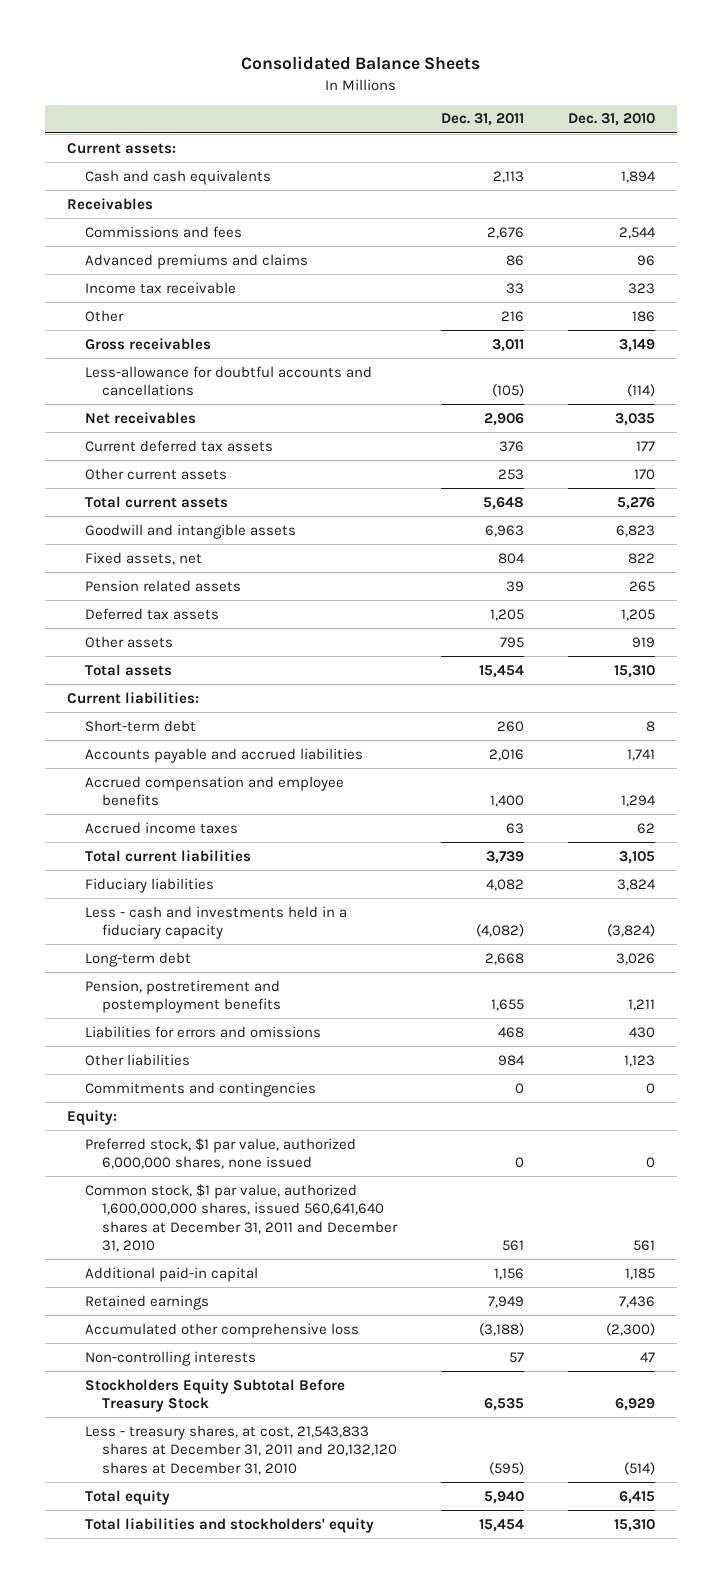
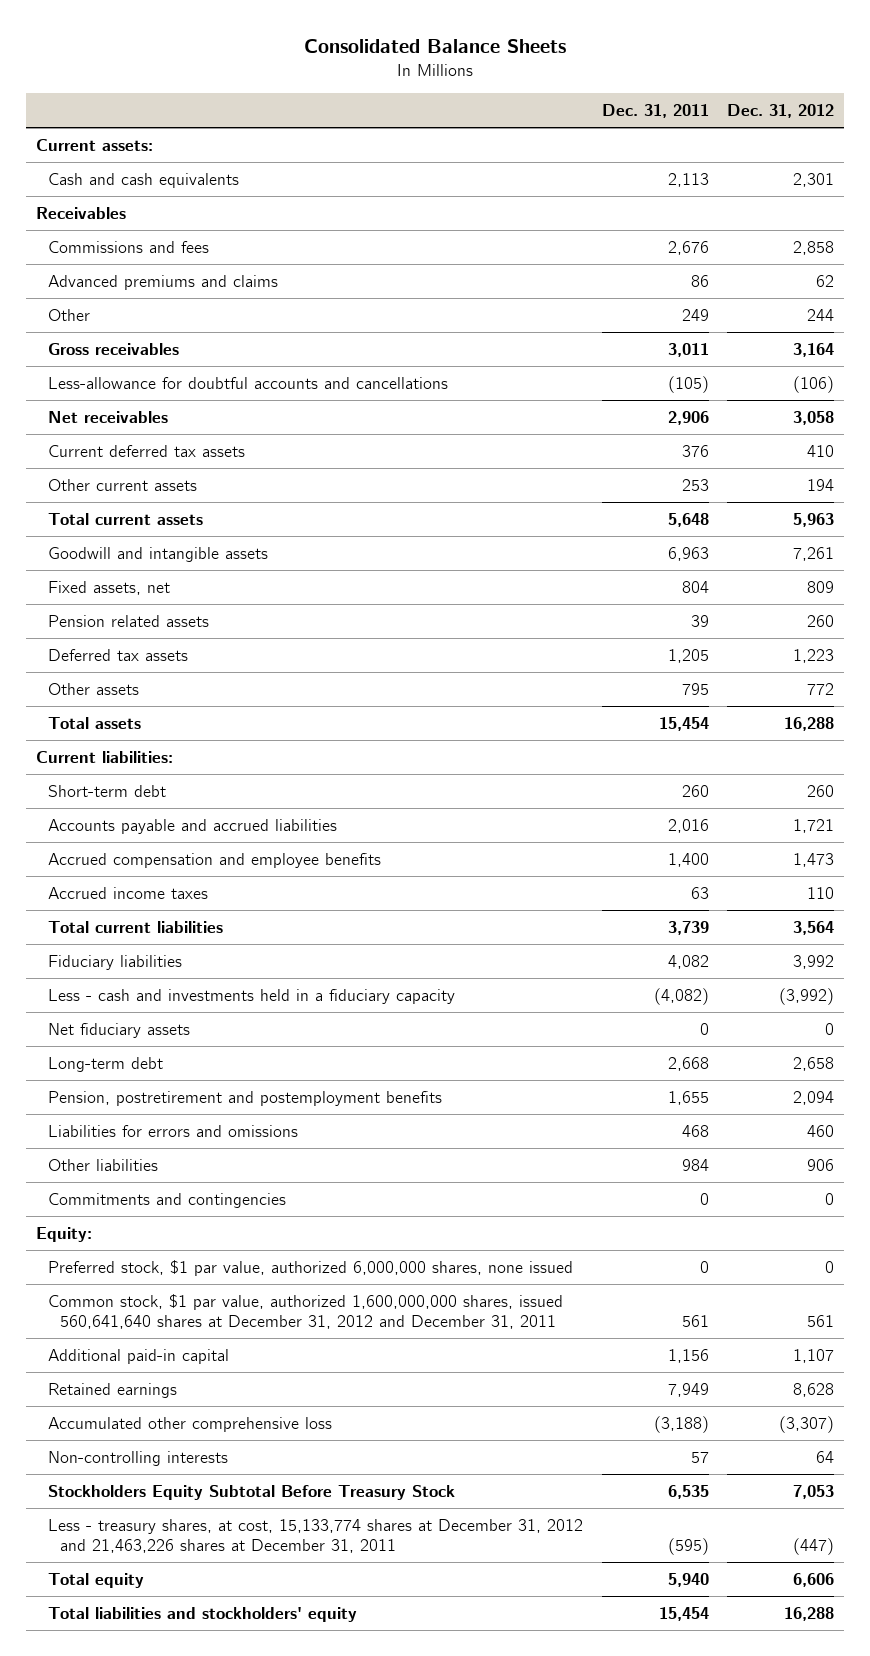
[568,113,656,127] Dec. 31, 2010 -> none
none -> [727,104,835,119] Dec. 31, 2012
[84,281,236,294] Income tax receivable -> none
[501,310,525,322] 216 -> [681,308,709,321] 249
none -> [47,1022,190,1038] Net fiduciary assets
[84,1183,399,1253] Common stock, $1 par value, authorized 1,600,000,000 shares, issued 560,641,640 shares at December 31, 2011 and December 31, 2010 -> [47,1293,563,1330] Common stock, $1 par value, authorized 1,600,000,000 shares, issued 560,641,640 shares at December 31, 2012 and December 31, 2011
[84,1424,398,1475] Less - treasury shares, at cost, 21,543,833 shares at December 31, 2011 and 20,132,120 shares at December 31, 2010 -> [47,1518,583,1554] Less - treasury shares, at cost, 15,133,774 shares at December 31, 2012 and 21,463,226 shares at December 31, 2011

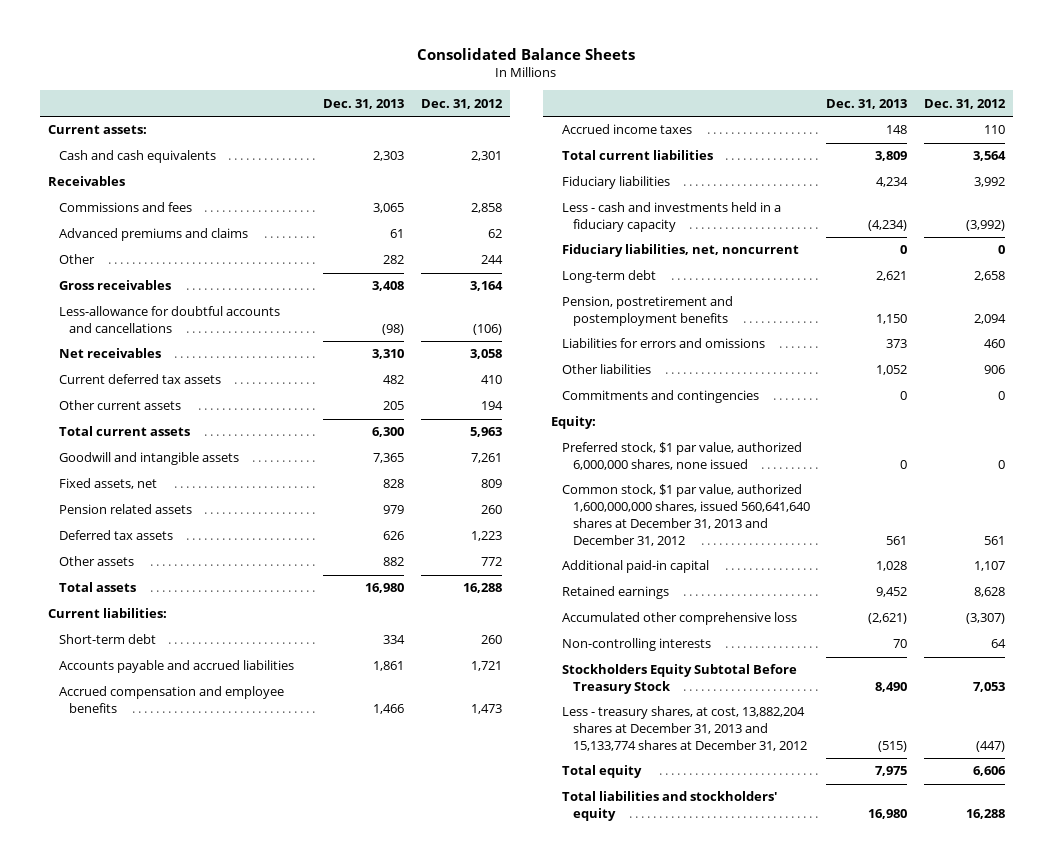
[601,104,709,119] Dec. 31, 2011 -> none
none -> [323,98,405,109] Dec. 31, 2013
[47,1022,190,1038] Net fiduciary assets -> none
none -> [561,244,799,258] Fiduciary liabilities, net, noncurrent
[47,1293,563,1330] Common stock, $1 par value, authorized 1,600,000,000 shares, issued 560,641,640 shares at December 31, 2012 and December 31, 2011 -> [561,484,810,546] Common stock, $1 par value, authorized 1,600,000,000 shares, issued 560,641,640 shares at December 31, 2013 and December 31, 2012
[47,1518,583,1554] Less - treasury shares, at cost, 15,133,774 shares at December 31, 2012 and 21,463,226 shares at December 31, 2011 -> [561,706,807,751] Less - treasury shares, at cost, 13,882,204 shares at December 31, 2013 and 15,133,774 shares at December 31, 2012

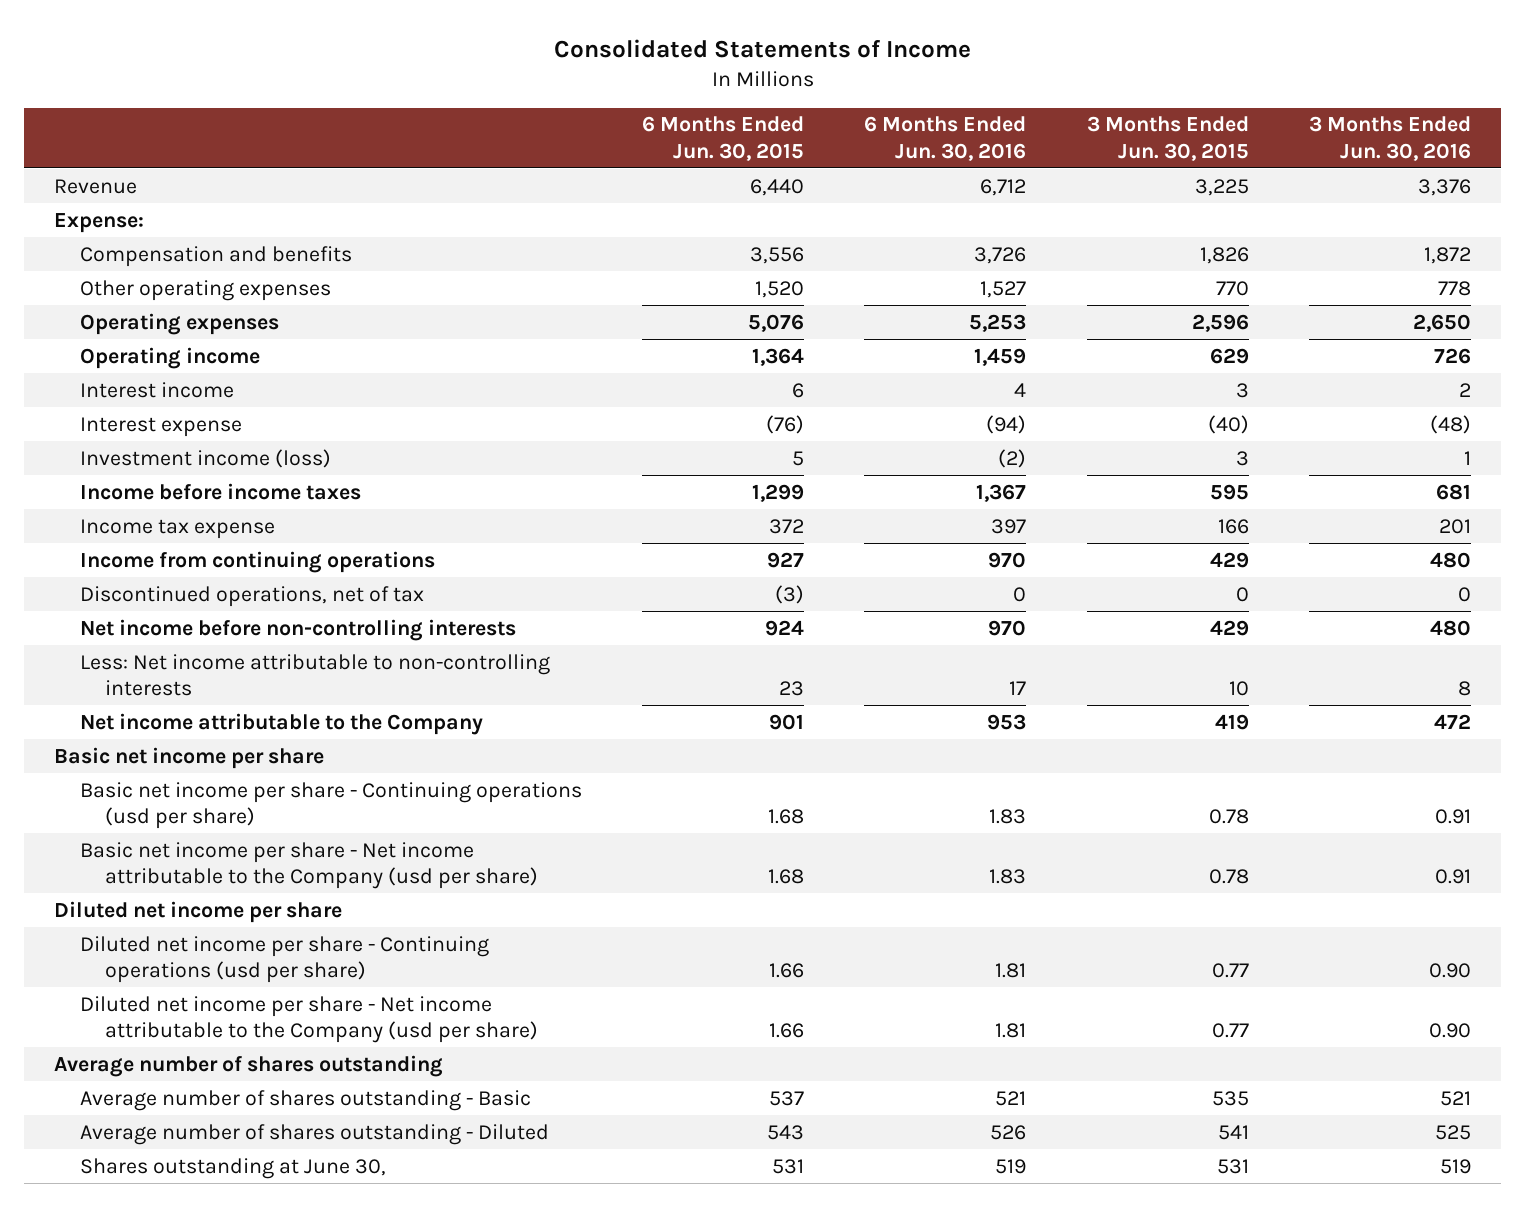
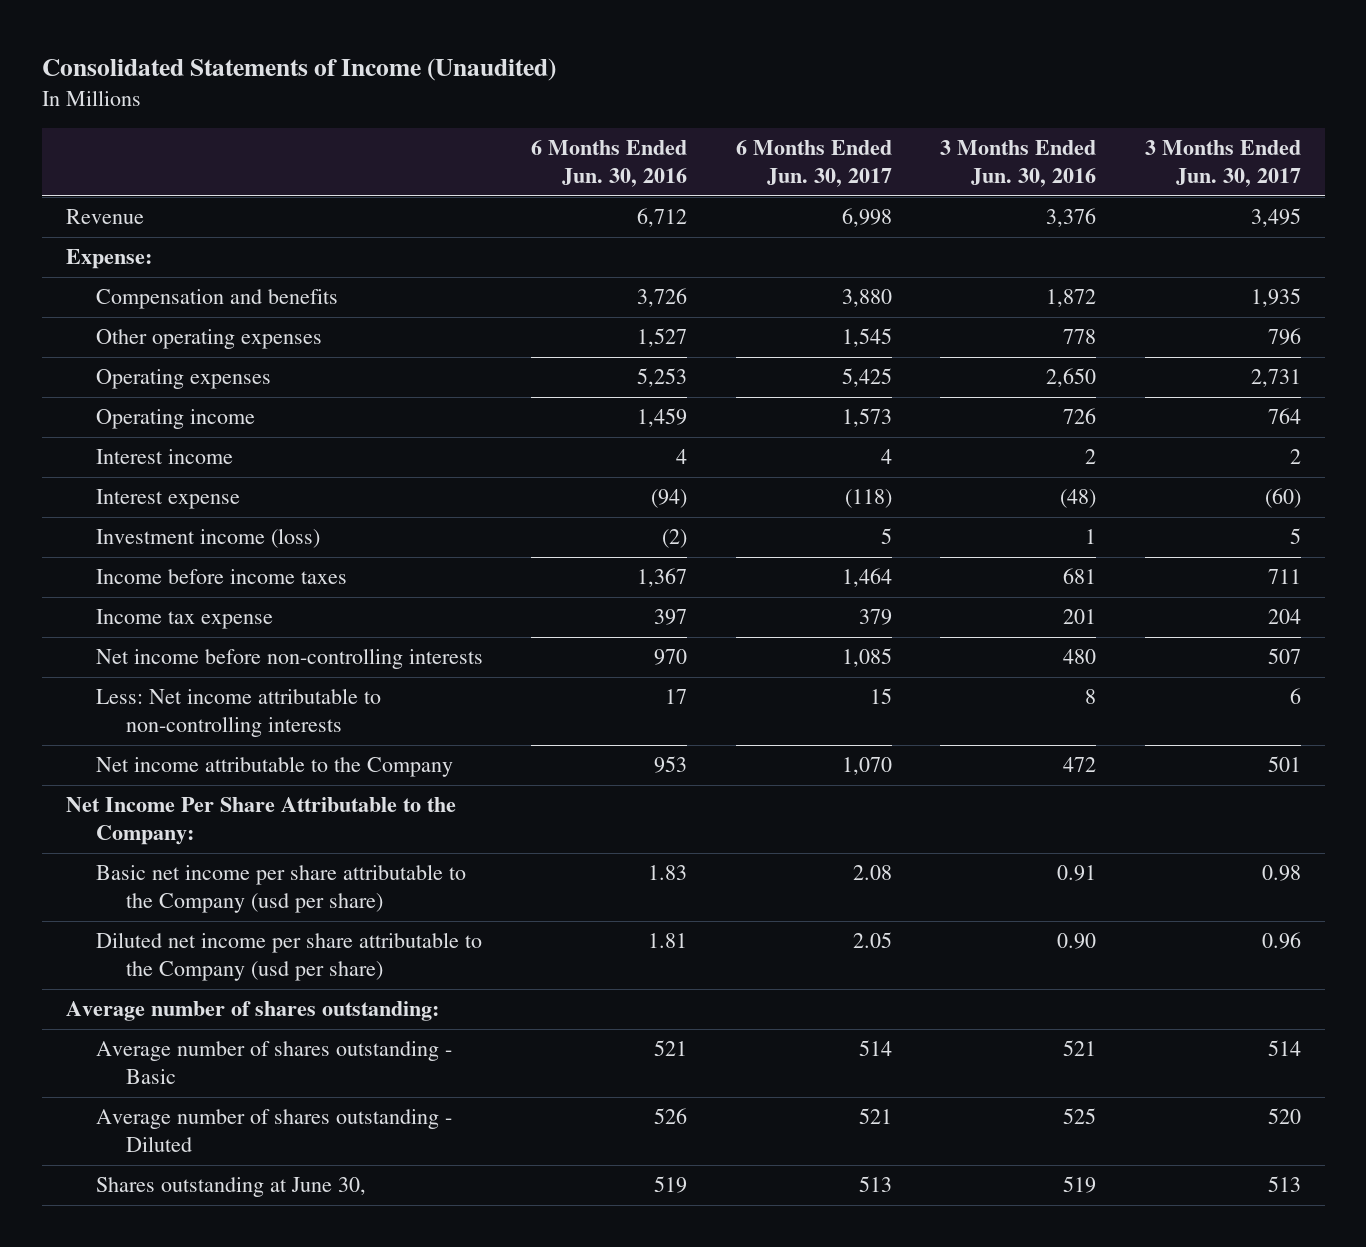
[553,39,971,59] Consolidated Statements of Income -> [41,57,556,81] Consolidated Statements of Income (Unaudited)
[642,116,805,161] 6 Months Ended Jun. 30, 2015 -> none
[1086,116,1249,161] 3 Months Ended Jun. 30, 2015 -> none
none -> [735,139,892,188] 6 Months Ended Jun. 30, 2017
none -> [1144,139,1301,188] 3 Months Ended Jun. 30, 2017
[79,550,435,573] Income from continuing operations -> none
[79,585,424,607] Discontinued operations, net of tax -> none
[54,746,325,769] Basic net income per share -> none
[79,781,582,829] Basic net income per share - Continuing operations (usd per share) -> none
[54,900,343,923] Diluted net income per share -> none
[79,935,489,983] Diluted net income per share - Continuing operations (usd per share) -> none
none -> [65,797,456,846] Net Income Per Share Attributable to the Company:
[79,841,539,889] Basic net income per share - Net income attributable to the Company (usd per share) -> [95,864,466,914] Basic net income per share attributable to the Company (usd per share)
[79,995,539,1043] Diluted net income per share - Net income attributable to the Company (usd per share) -> [95,932,482,982] Diluted net income per share attributable to the Company (usd per share)
[54,1054,444,1077] Average number of shares outstanding -> [65,1001,439,1022] Average number of shares outstanding:

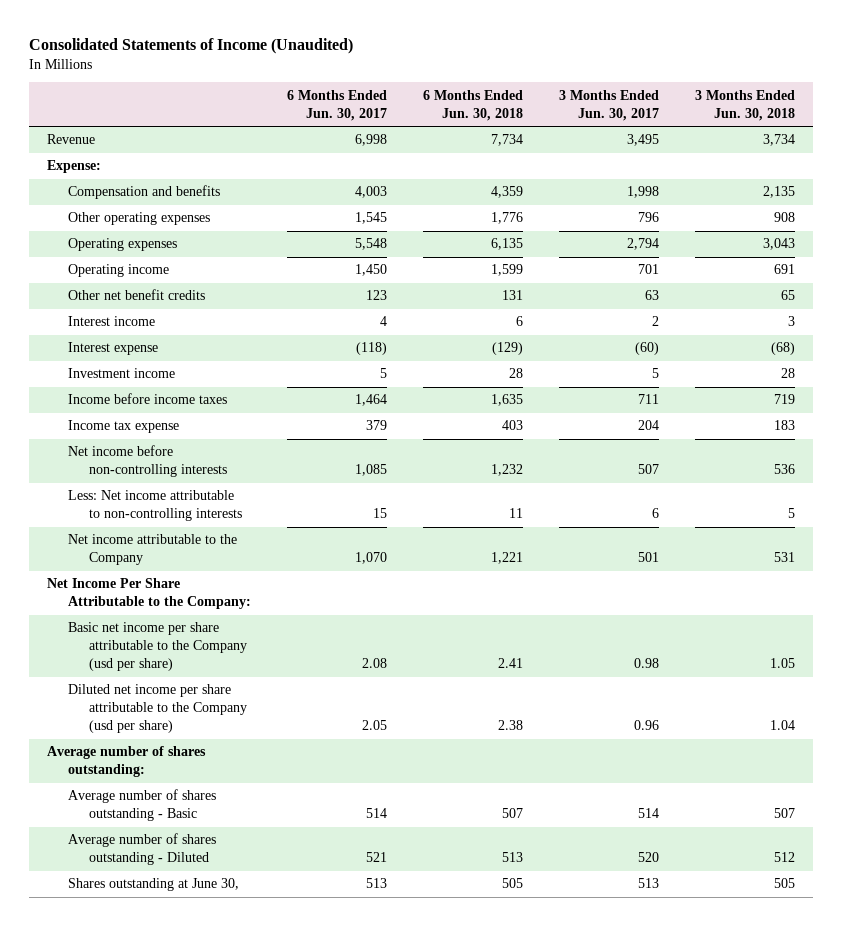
[531,139,688,188] 6 Months Ended Jun. 30, 2016 -> none
[940,139,1097,188] 3 Months Ended Jun. 30, 2016 -> none
none -> [423,89,524,121] 6 Months Ended Jun. 30, 2018
none -> [695,89,796,121] 3 Months Ended Jun. 30, 2018
[841,289,892,308] 3,880 -> [355,186,388,199] 4,003
[1250,288,1301,308] 1,935 -> [627,186,660,199] 1,998
[841,368,892,388] 5,425 -> [355,238,388,251] 5,548
[1250,369,1301,388] 2,731 -> [627,238,660,251] 2,794
[841,408,892,428] 1,573 -> [355,264,388,277] 1,450
[1267,408,1301,425] 764 -> [638,264,660,275] 701
none -> [67,289,205,301] Other net benefit credits
[95,528,320,549] Investment income (loss) -> [67,368,175,379] Investment income

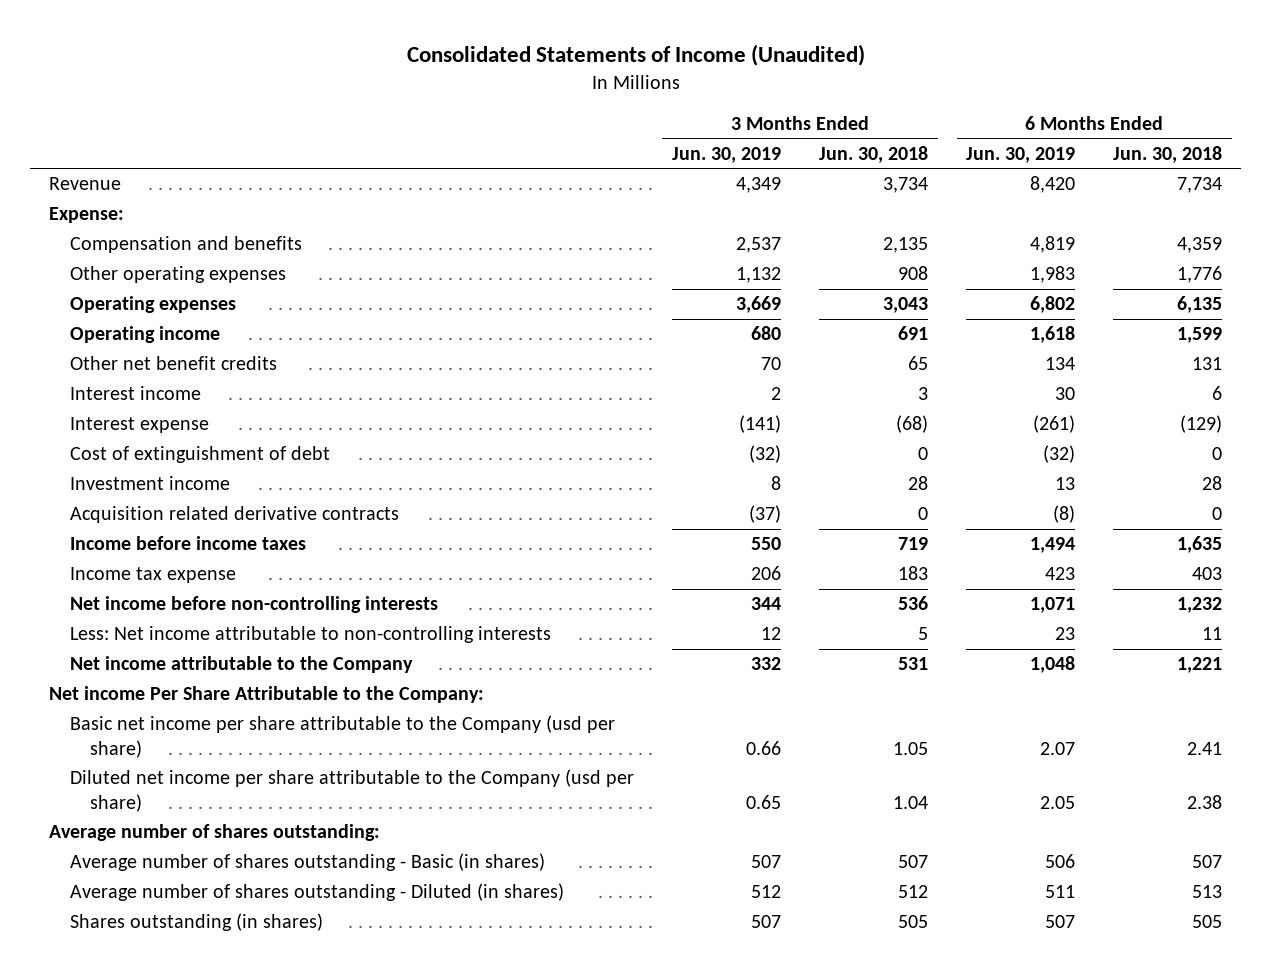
[287,89,388,121] 6 Months Ended Jun. 30, 2017 -> none
[559,89,660,121] 3 Months Ended Jun. 30, 2017 -> none
none -> [671,147,781,164] Jun. 30, 2019
none -> [966,147,1076,164] Jun. 30, 2019
none -> [69,446,330,464] Cost of extinguishment of debt
none -> [69,506,399,524] Acquisition related derivative contracts
[46,578,251,610] Net Income Per Share Attributable to the Company: -> [49,686,485,704] Net income Per Share Attributable to the Company:
[67,789,216,822] Average number of shares outstanding - Basic -> [69,853,545,872] Average number of shares outstanding - Basic (in shares)
[67,833,216,866] Average number of shares outstanding - Diluted -> [69,883,564,902] Average number of shares outstanding - Diluted (in shares)
[67,878,239,892] Shares outstanding at June 30, -> [69,913,323,932] Shares outstanding (in shares)

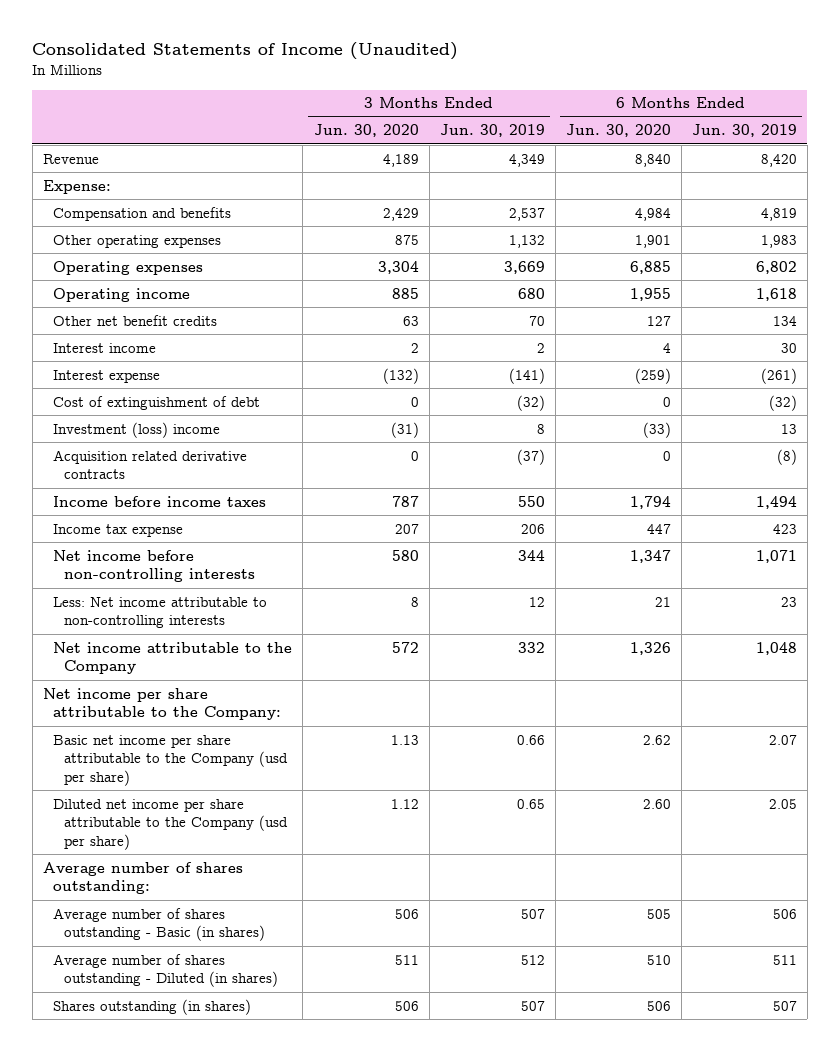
[818,146,928,164] Jun. 30, 2018 -> none
[1113,146,1223,164] Jun. 30, 2018 -> none
none -> [313,124,419,138] Jun. 30, 2020
none -> [565,124,671,138] Jun. 30, 2020
[69,476,230,491] Investment income -> [53,421,221,438] Investment (loss) income
[49,686,485,704] Net income Per Share Attributable to the Company: -> [42,687,282,721] Net income per share attributable to the Company:

